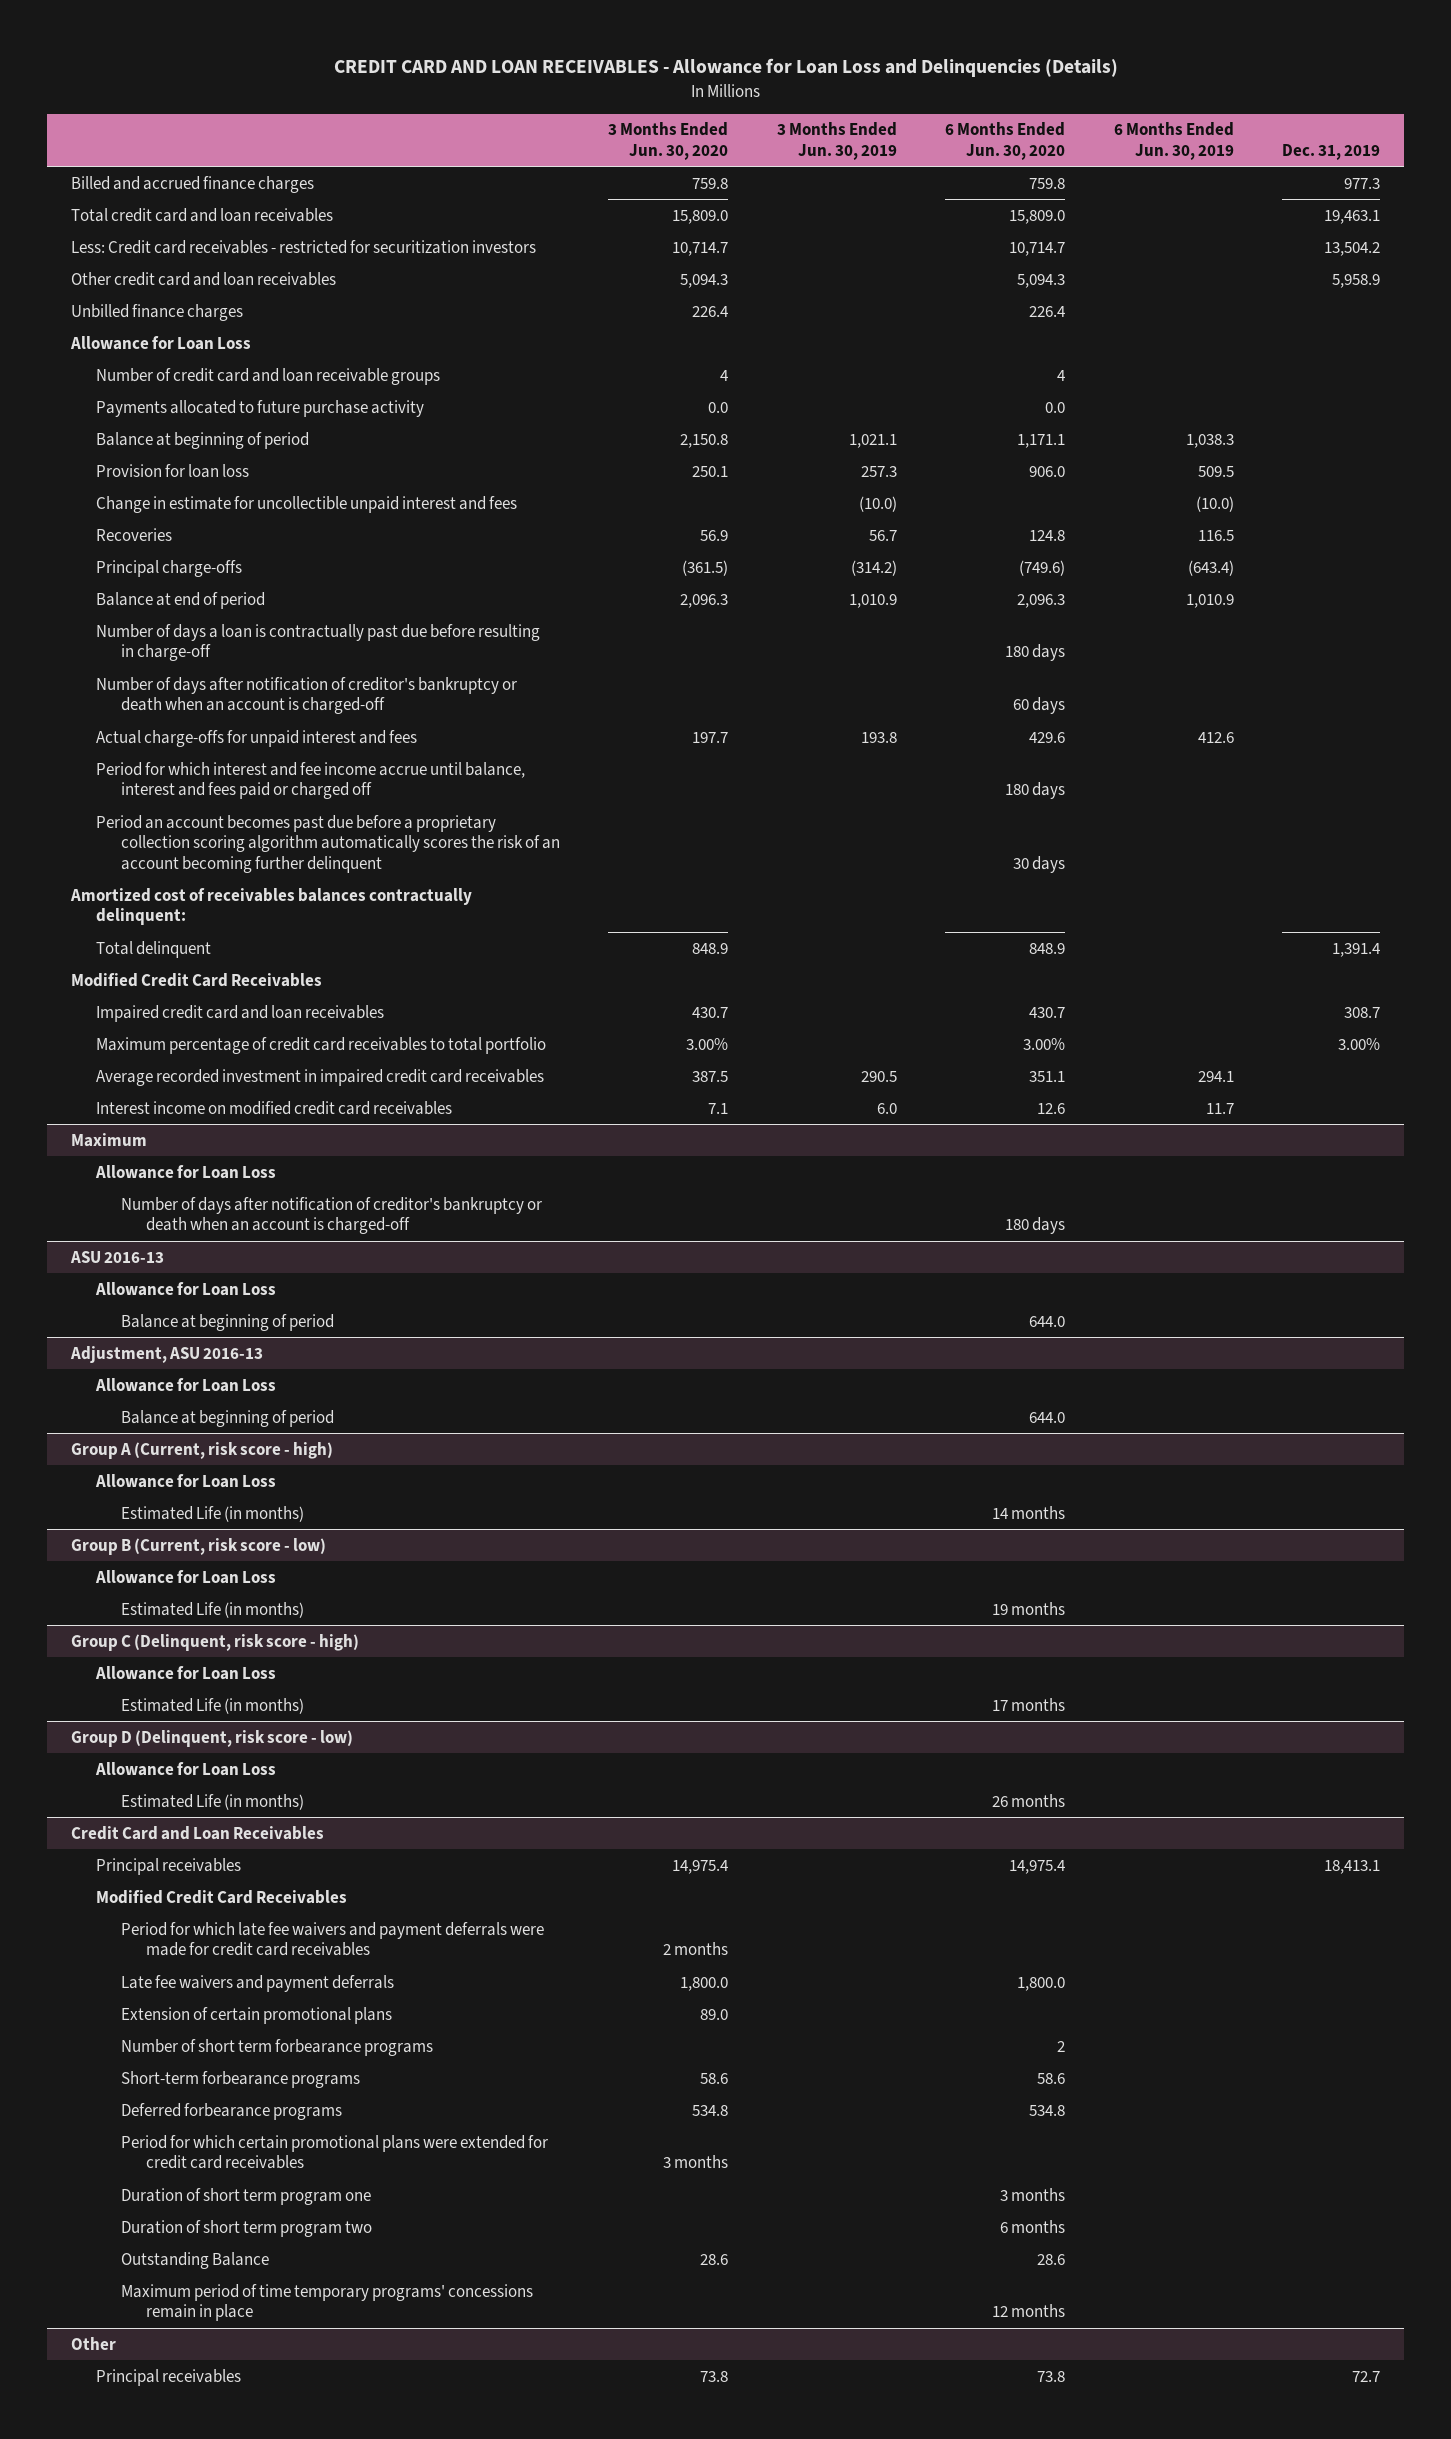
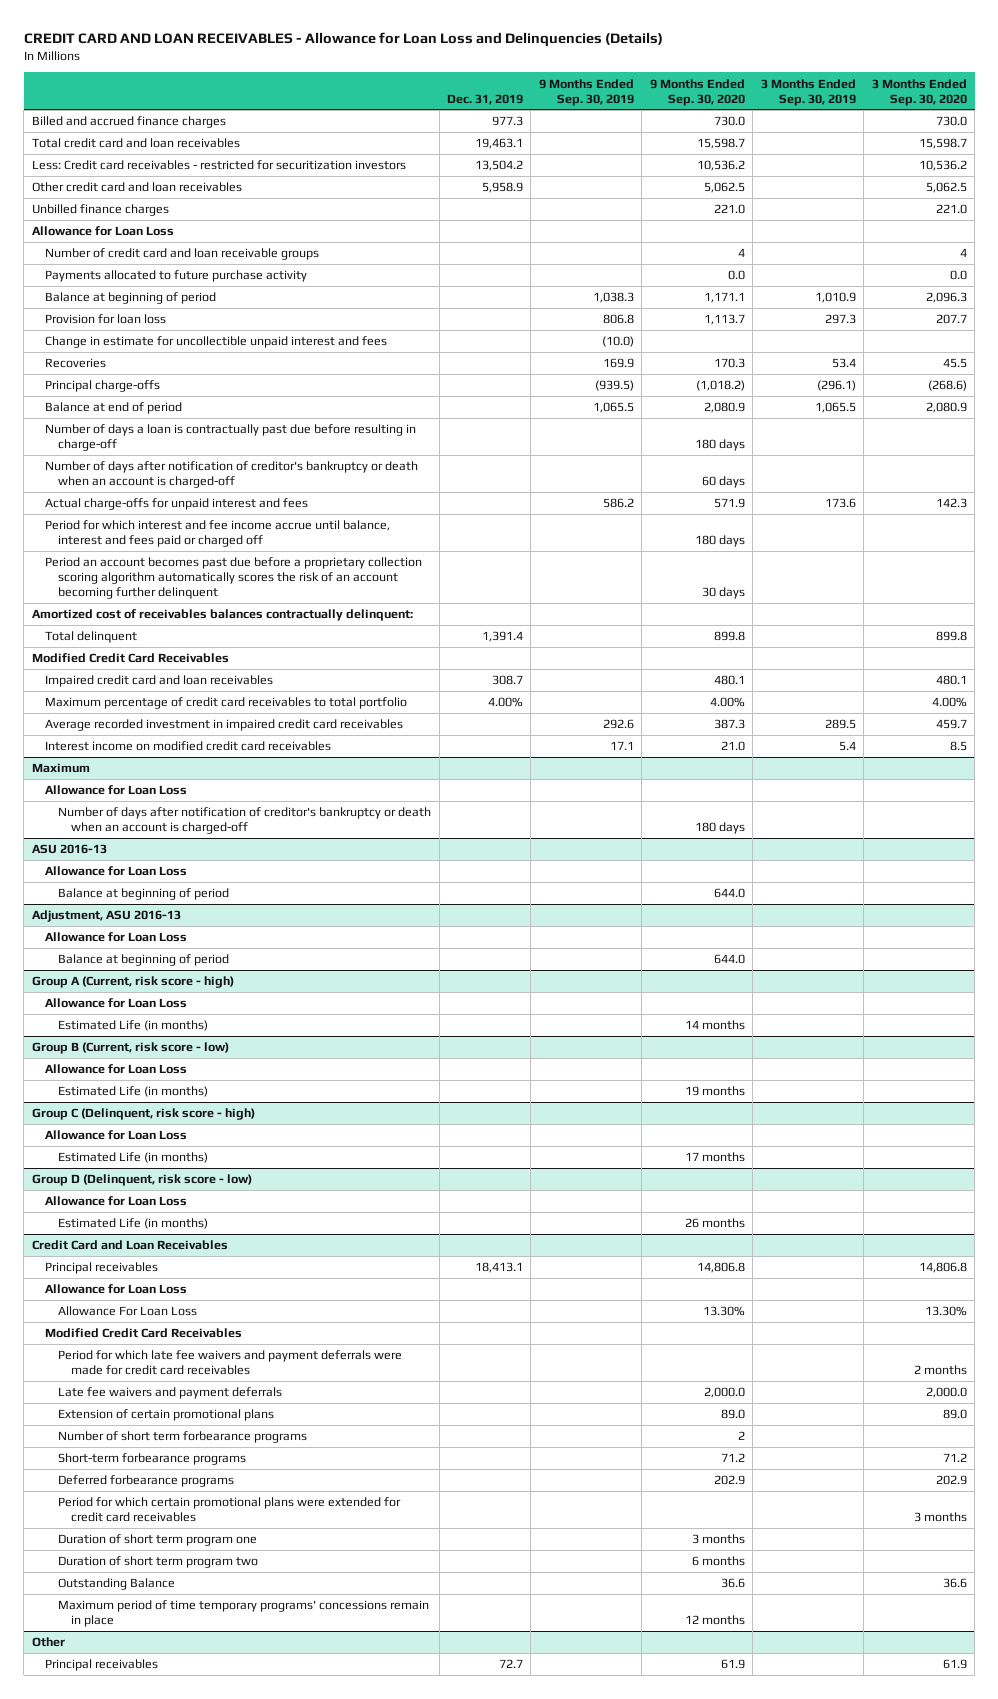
[608,122,729,161] 3 Months Ended Jun. 30, 2020 -> none
[776,122,897,161] 3 Months Ended Jun. 30, 2019 -> none
[945,122,1066,161] 6 Months Ended Jun. 30, 2020 -> none
[1113,122,1234,161] 6 Months Ended Jun. 30, 2019 -> none
none -> [538,78,634,106] 9 Months Ended Sep. 30, 2019
none -> [649,78,745,106] 9 Months Ended Sep. 30, 2020
none -> [760,78,856,106] 3 Months Ended Sep. 30, 2019
none -> [871,78,967,106] 3 Months Ended Sep. 30, 2020
[1338,1037,1381,1050] 3.00% -> [487,697,523,708] 4.00%
none -> [44,1284,187,1295] Allowance for Loan Loss
none -> [58,1306,198,1317] Allowance For Loan Loss

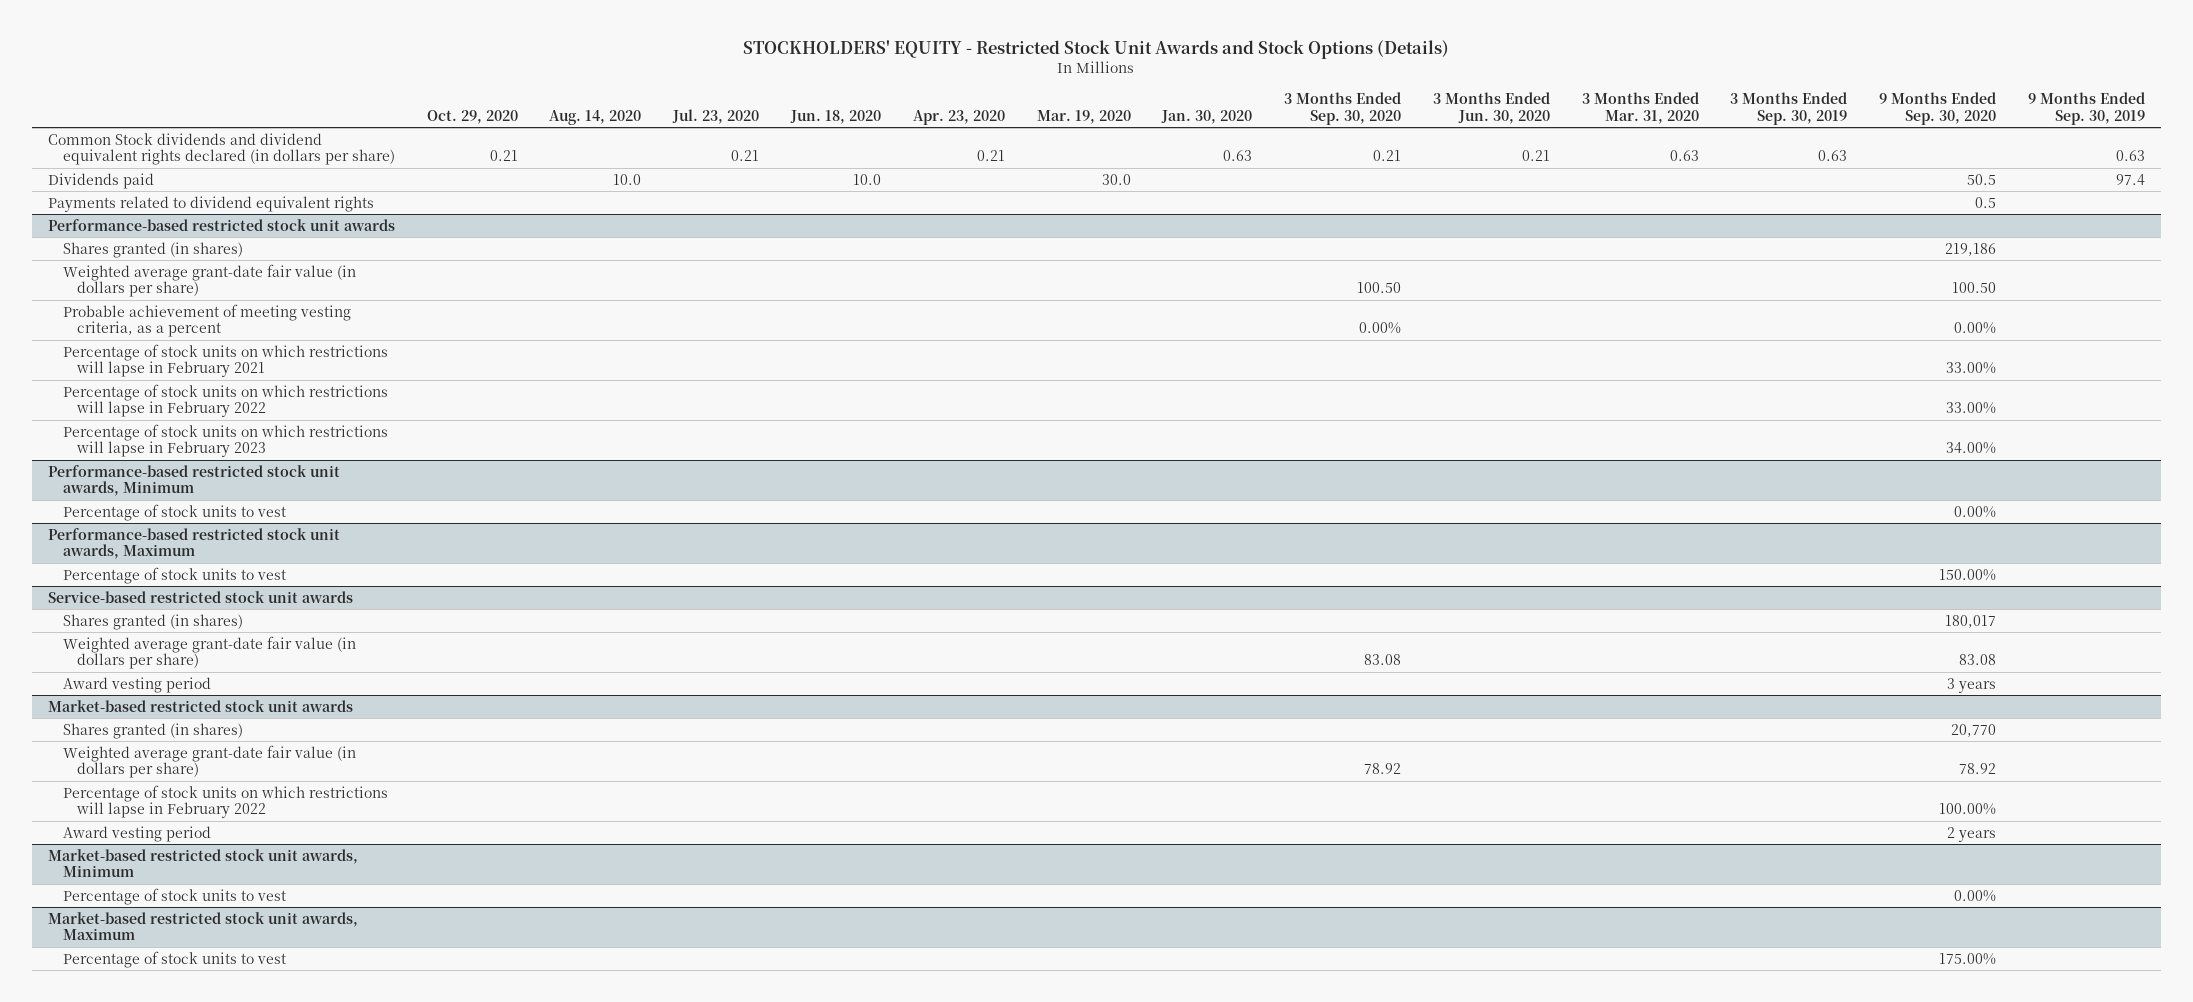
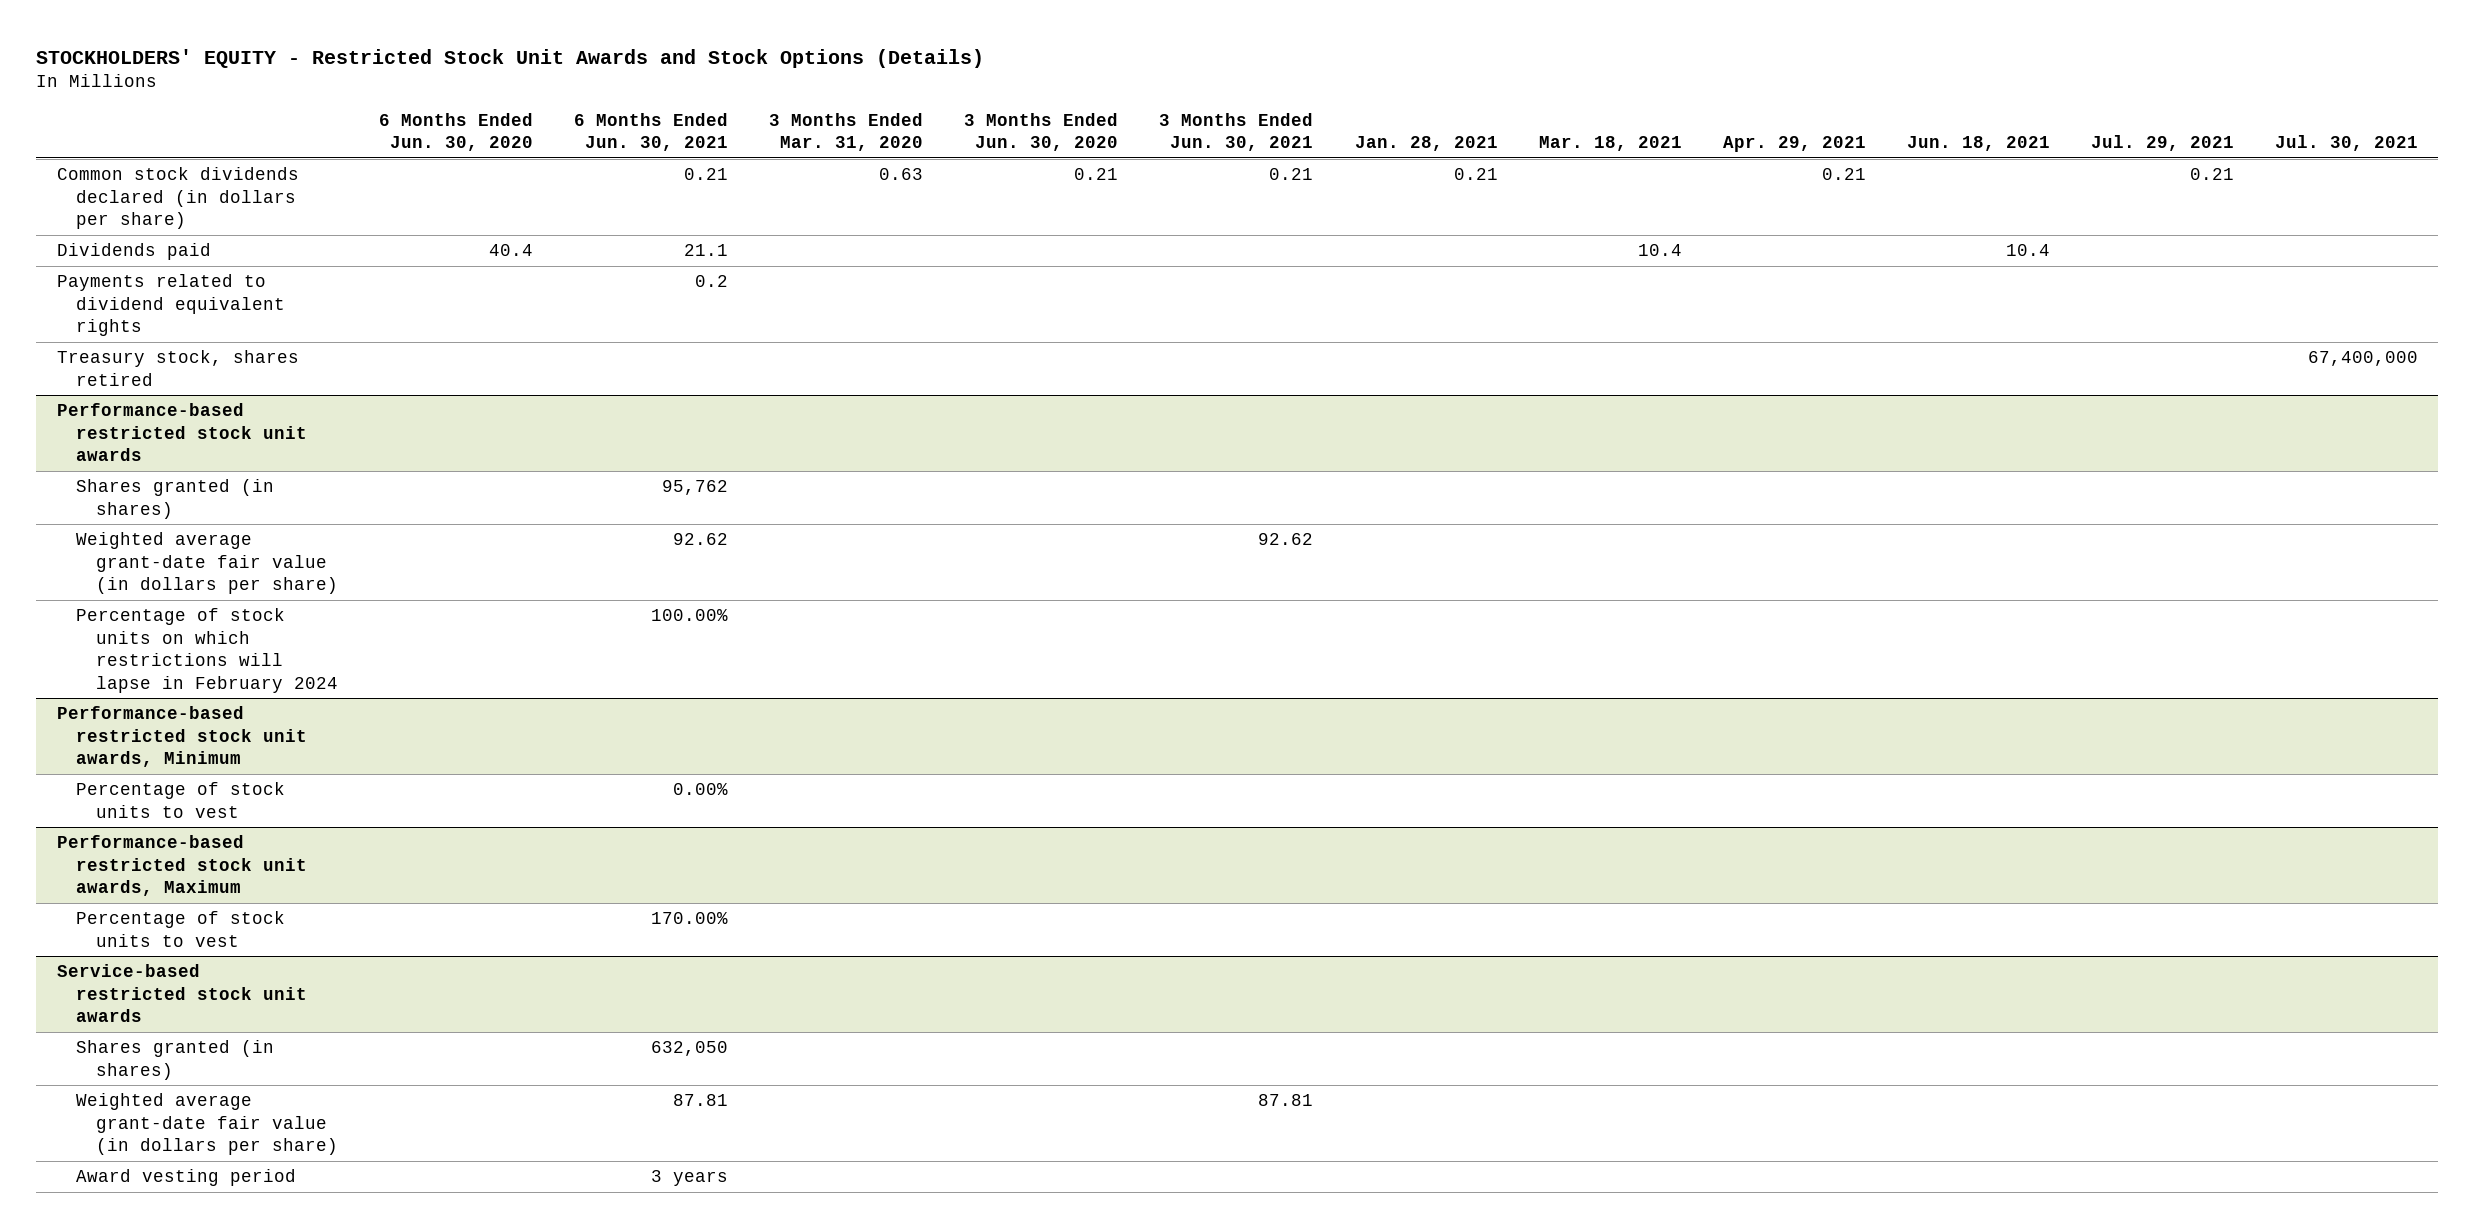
[426,109,518,124] Oct. 29, 2020 -> none
[549,109,642,125] Aug. 14, 2020 -> none
[672,108,760,124] Jul. 23, 2020 -> none
[790,109,882,124] Jun. 18, 2020 -> none
[912,109,1005,125] Apr. 23, 2020 -> none
[1036,109,1131,124] Mar. 19, 2020 -> none
[1161,109,1253,124] Jan. 30, 2020 -> none
[1284,92,1402,125] 3 Months Ended Sep. 30, 2020 -> none
[1730,92,1848,125] 3 Months Ended Sep. 30, 2019 -> none
[1879,92,1997,125] 9 Months Ended Sep. 30, 2020 -> none
[2027,92,2145,125] 9 Months Ended Sep. 30, 2019 -> none
none -> [379,112,534,152] 6 Months Ended Jun. 30, 2020
none -> [574,112,729,152] 6 Months Ended Jun. 30, 2021
none -> [1159,112,1314,152] 3 Months Ended Jun. 30, 2021
none -> [1354,136,1498,152] Jan. 28, 2021
none -> [1538,136,1682,152] Mar. 18, 2021
none -> [1722,136,1866,153] Apr. 29, 2021
none -> [1906,136,2050,152] Jun. 18, 2021
none -> [2090,135,2234,152] Jul. 29, 2021
none -> [2274,135,2418,152] Jul. 30, 2021
[47,132,395,166] Common Stock dividends and dividend equivalent rights declared (in dollars per share) -> [56,167,299,230] Common stock dividends declared (in dollars per share)
none -> [56,350,299,386] Treasury stock, shares retired
[62,303,351,338] Probable achievement of meeting vesting criteria, as a percent -> none
[62,383,388,418] Percentage of stock units on which restrictions will lapse in February 2022 -> none
[62,423,388,458] Percentage of stock units on which restrictions will lapse in February 2023 -> none
[62,343,388,378] Percentage of stock units on which restrictions will lapse in February 2021 -> [76,608,339,693] Percentage of stock units on which restrictions will lapse in February 2024
[47,699,353,712] Market-based restricted stock unit awards -> none
[62,722,243,739] Shares granted (in shares) -> none
[62,744,356,779] Weighted average grant-date fair value (in dollars per share) -> none
[62,784,388,819] Percentage of stock units on which restrictions will lapse in February 2022 -> none
[62,825,211,842] Award vesting period -> none
[47,848,358,878] Market-based restricted stock unit awards, Minimum -> none
[62,887,286,905] Percentage of stock units to vest -> none
[47,911,358,941] Market-based restricted stock unit awards, Maximum -> none
[62,950,286,968] Percentage of stock units to vest -> none

